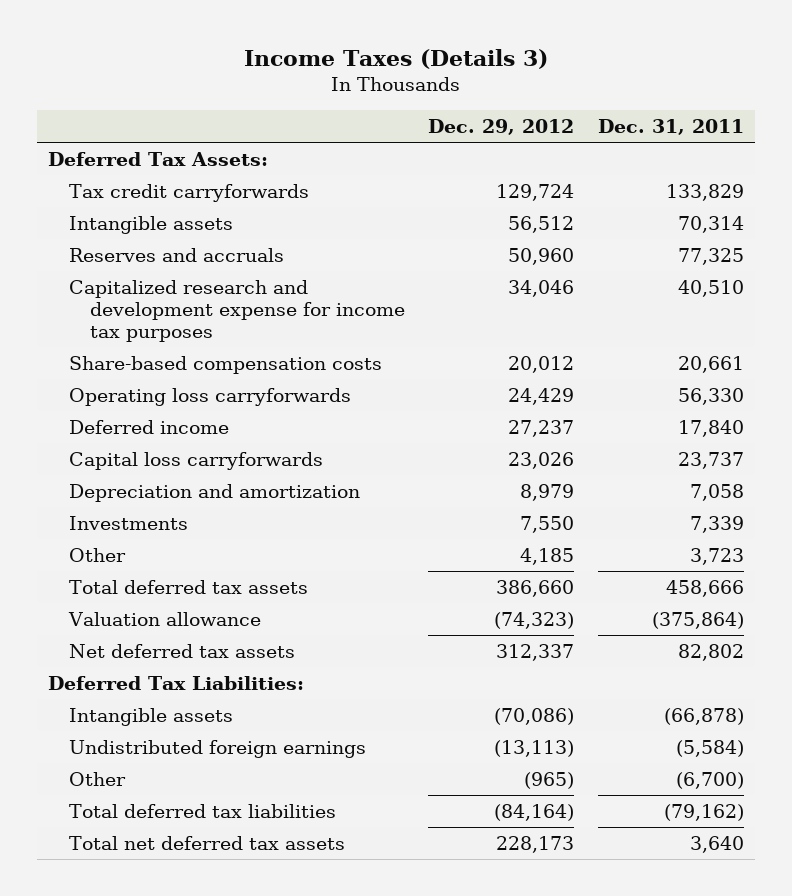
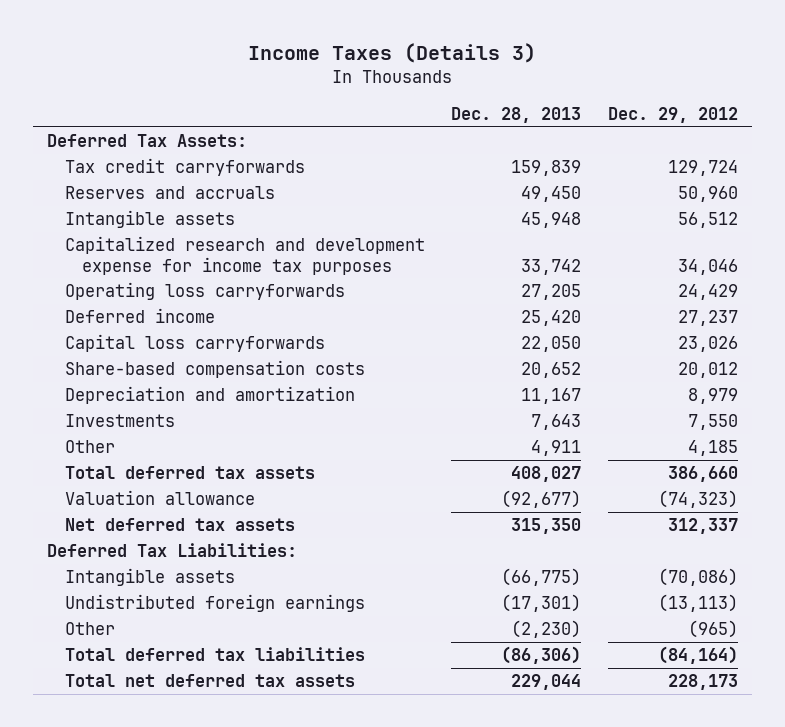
[597,118,744,135] Dec. 31, 2011 -> none
none -> [451,106,582,123] Dec. 28, 2013
[69,215,234,234] Intangible assets -> [64,210,235,229] Intangible assets
[69,355,383,374] Share-based compensation costs -> [64,360,365,379] Share-based compensation costs

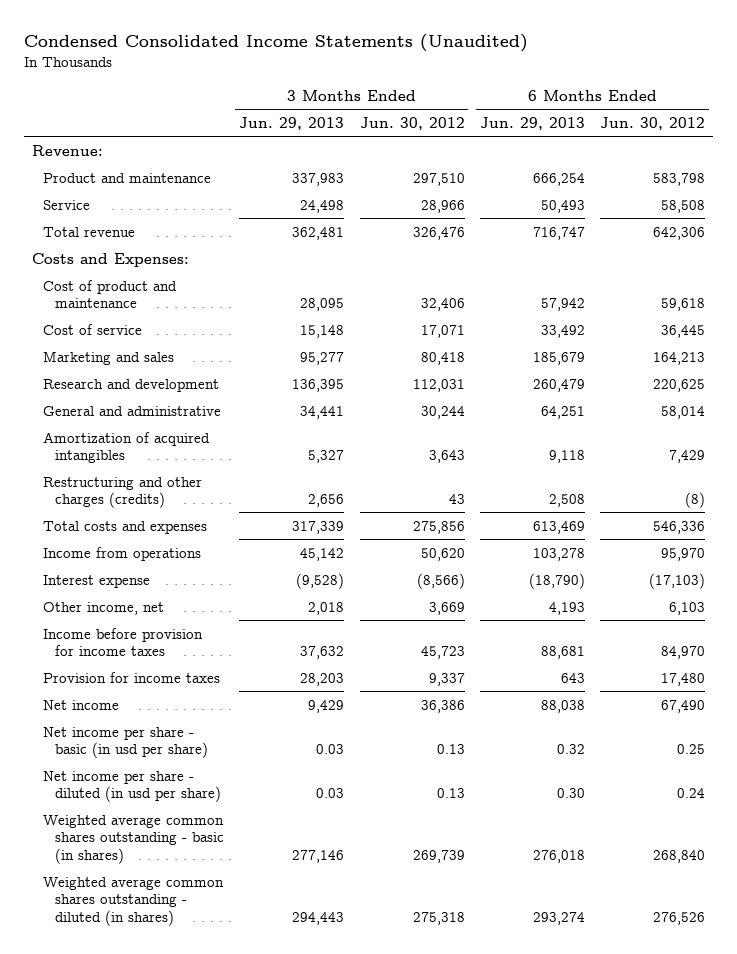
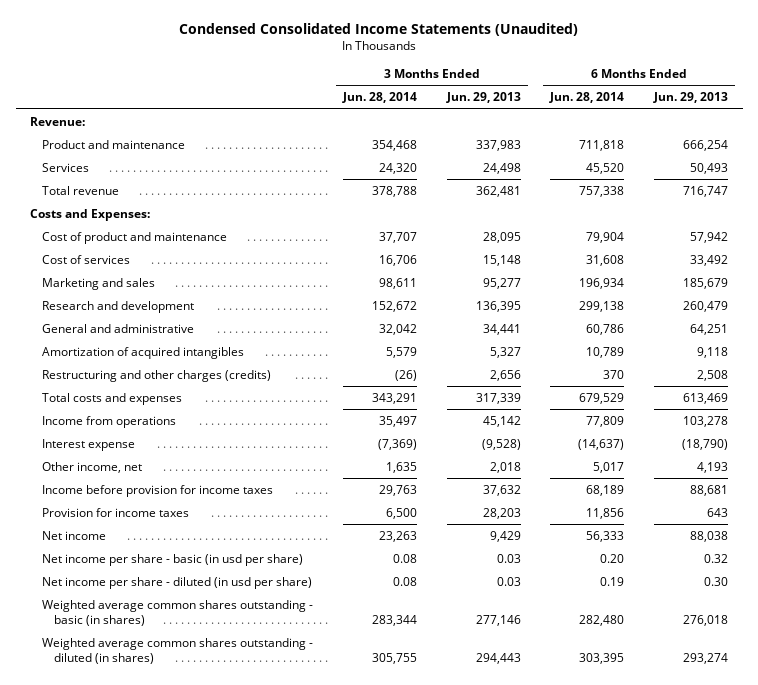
[359,116,465,130] Jun. 30, 2012 -> none
[600,116,706,130] Jun. 30, 2012 -> none
none -> [341,92,417,104] Jun. 28, 2014
none -> [549,92,625,104] Jun. 28, 2014
[43,199,91,210] Service -> [42,162,90,172] Services
[43,323,143,335] Cost of service -> [42,254,131,264] Cost of services

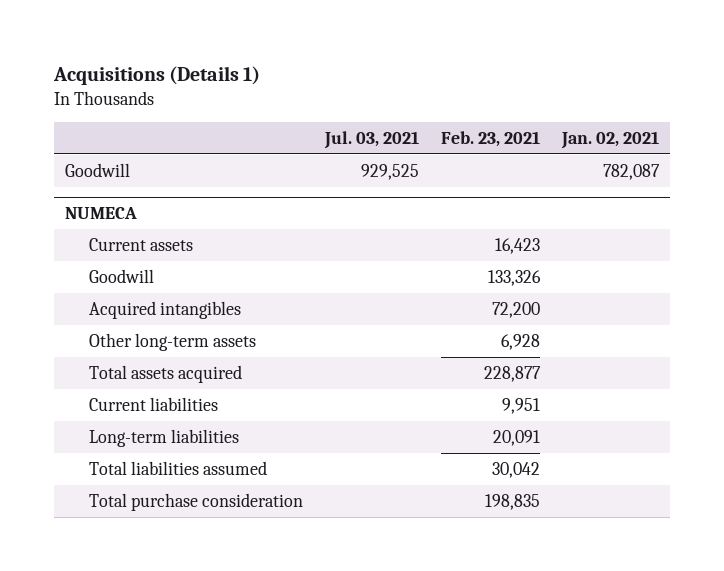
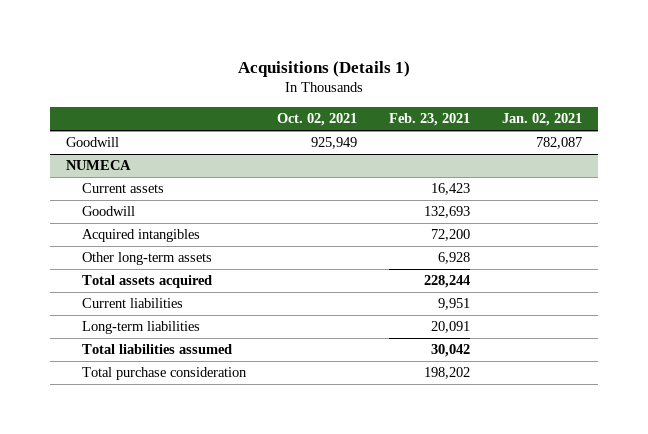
[323,130,419,149] Jul. 03, 2021 -> none
none -> [277,113,358,127] Oct. 02, 2021
[487,269,541,286] 133,326 -> [424,206,471,219] 132,693
[483,365,541,382] 228,877 -> [424,275,471,289] 228,244
[484,493,540,510] 198,835 -> [424,367,471,380] 198,202

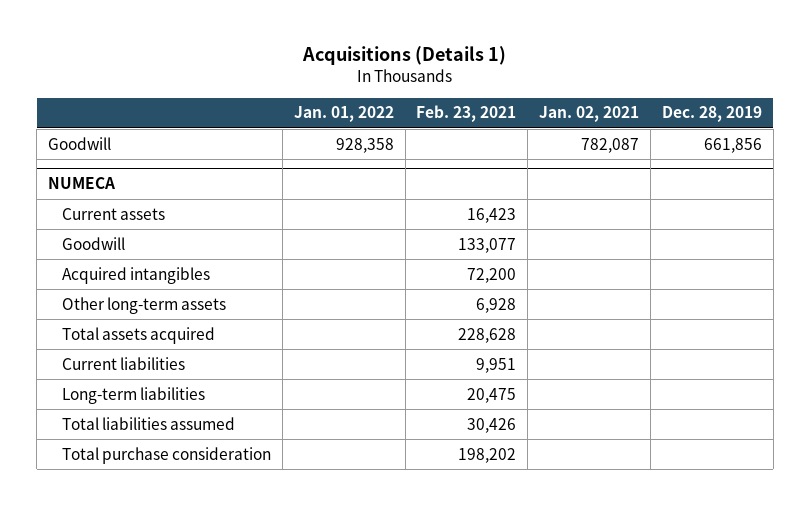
[277,113,358,127] Oct. 02, 2021 -> none
none -> [293,106,394,123] Jan. 01, 2022
none -> [661,106,762,123] Dec. 28, 2019
[424,206,471,219] 132,693 -> [458,237,517,253] 133,077
[424,275,471,289] 228,244 -> [458,327,517,343] 228,628
[431,321,471,334] 20,091 -> [467,387,517,403] 20,475
[431,344,471,358] 30,042 -> [467,417,517,433] 30,426

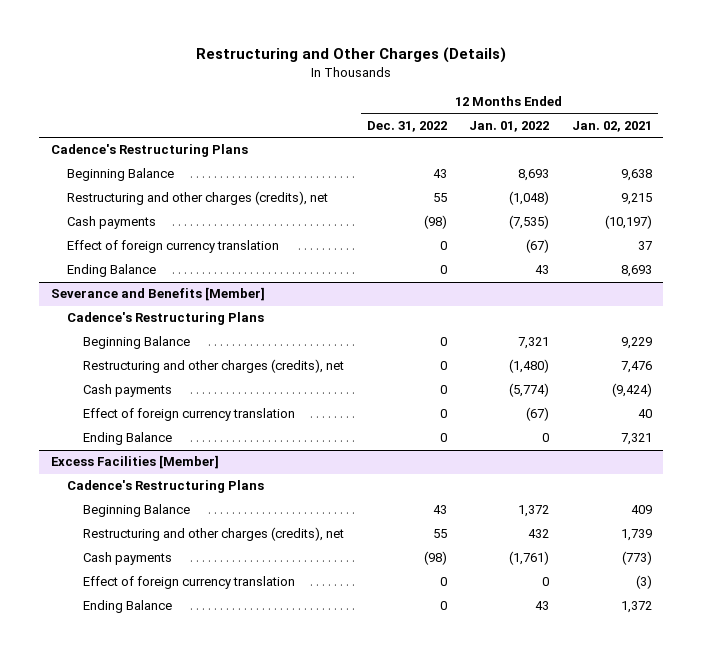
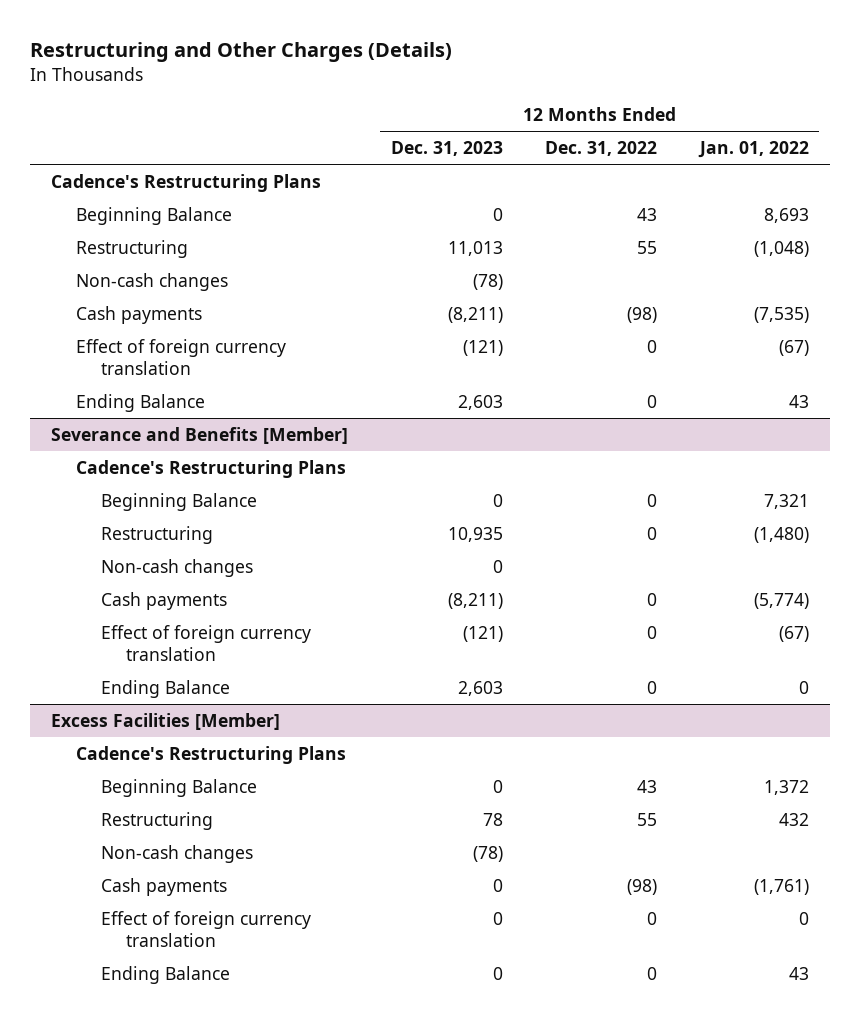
[572,120,653,132] Jan. 02, 2021 -> none
none -> [390,140,503,156] Dec. 31, 2023
[66,191,328,206] Restructuring and other charges (credits), net -> [76,239,189,258] Restructuring
none -> [76,272,229,291] Non-cash changes
[82,359,344,374] Restructuring and other charges (credits), net -> [101,525,214,544] Restructuring
none -> [101,558,254,577] Non-cash changes
[82,527,344,542] Restructuring and other charges (credits), net -> [101,811,214,830] Restructuring
none -> [101,844,254,863] Non-cash changes

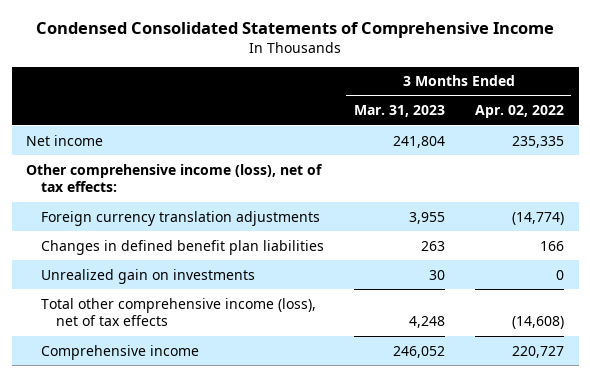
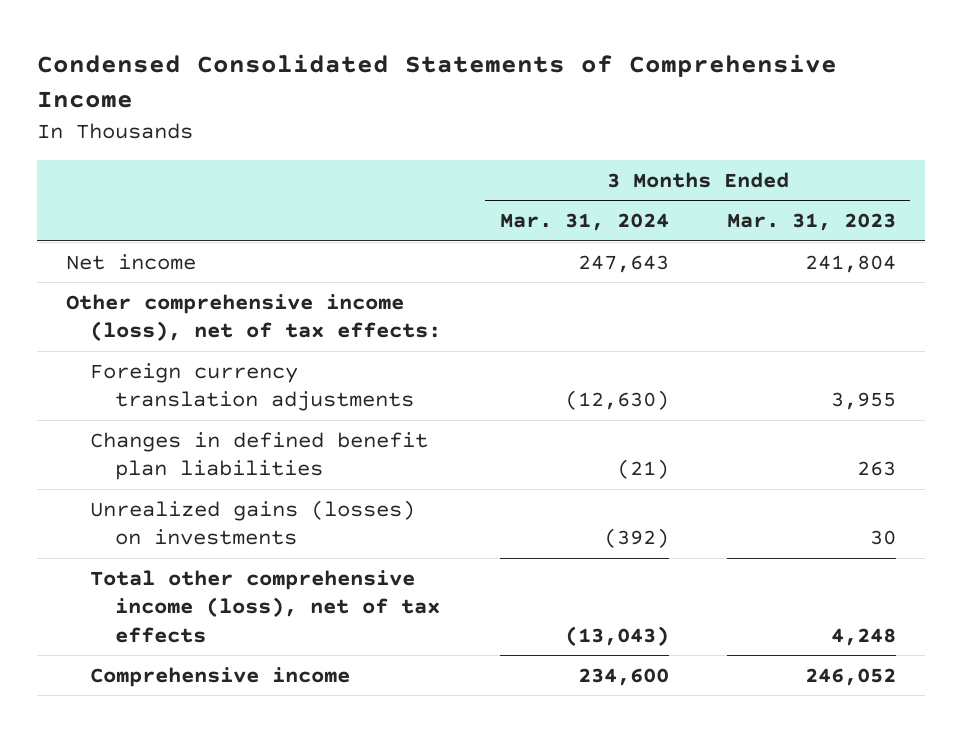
[474,105,564,119] Apr. 02, 2022 -> none
none -> [499,213,669,232] Mar. 31, 2024
[41,268,256,284] Unrealized gain on investments -> [90,499,416,546] Unrealized gains (losses) on investments

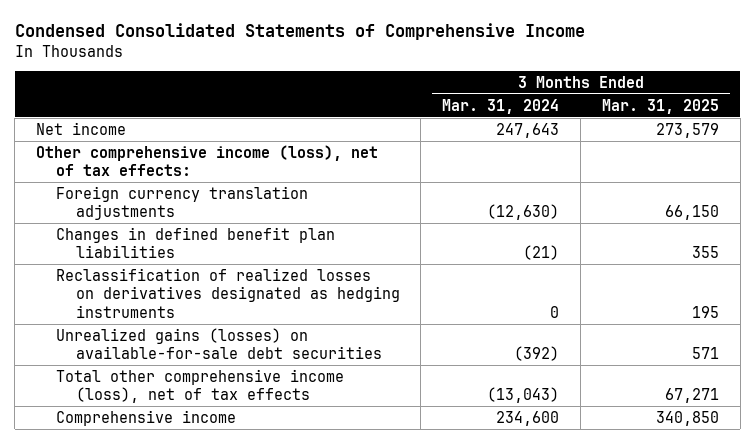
[726,213,896,232] Mar. 31, 2023 -> none
none -> [601,98,719,114] Mar. 31, 2025
none -> [55,267,400,318] Reclassification of realized losses on derivatives designated as hedging instruments
[90,499,416,546] Unrealized gains (losses) on investments -> [55,327,382,360] Unrealized gains (losses) on available-for-sale debt securities

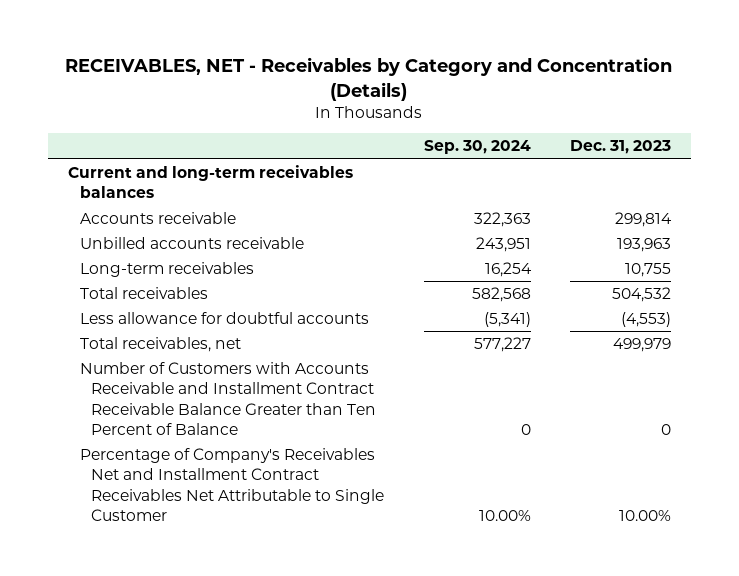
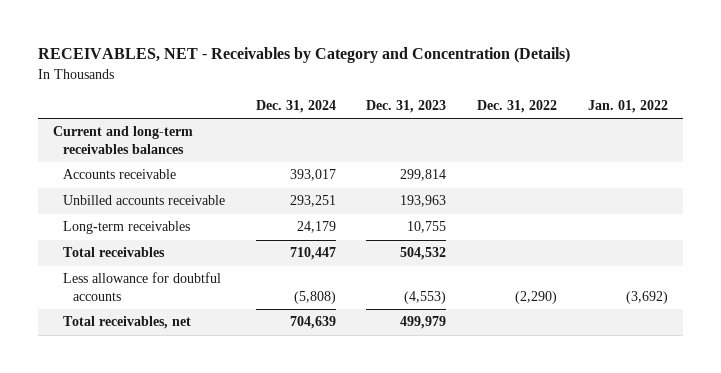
[423,140,531,155] Sep. 30, 2024 -> none
none -> [255,100,336,114] Dec. 31, 2024
none -> [477,100,558,114] Dec. 31, 2022
none -> [587,100,668,114] Jan. 01, 2022
[79,362,377,435] Number of Customers with Accounts Receivable and Installment Contract Receivable Balance Greater than Ten Percent of Balance -> none
[79,448,385,521] Percentage of Company's Receivables Net and Installment Contract Receivables Net Attributable to Single Customer -> none

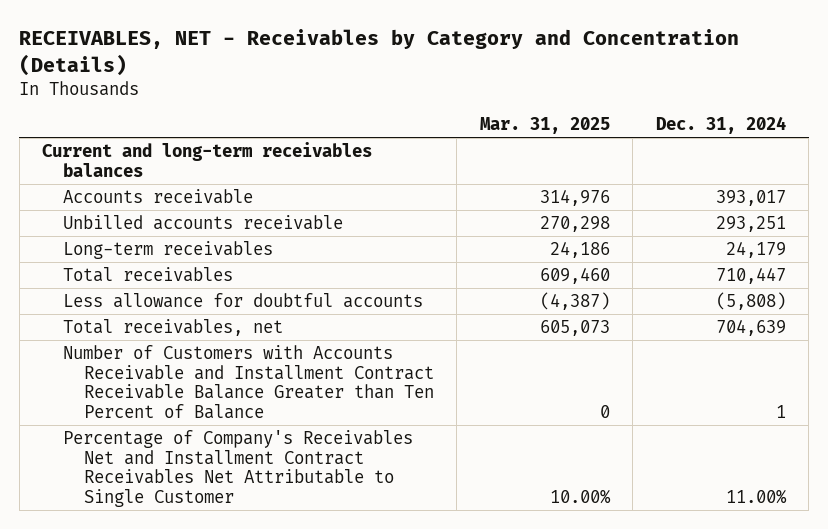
[366,100,447,114] Dec. 31, 2023 -> none
[477,100,558,114] Dec. 31, 2022 -> none
[587,100,668,114] Jan. 01, 2022 -> none
none -> [479,117,610,135] Mar. 31, 2025
none -> [62,344,434,419] Number of Customers with Accounts Receivable and Installment Contract Receivable Balance Greater than Ten Percent of Balance
none -> [62,429,413,507] Percentage of Company's Receivables Net and Installment Contract Receivables Net Attributable to Single Customer

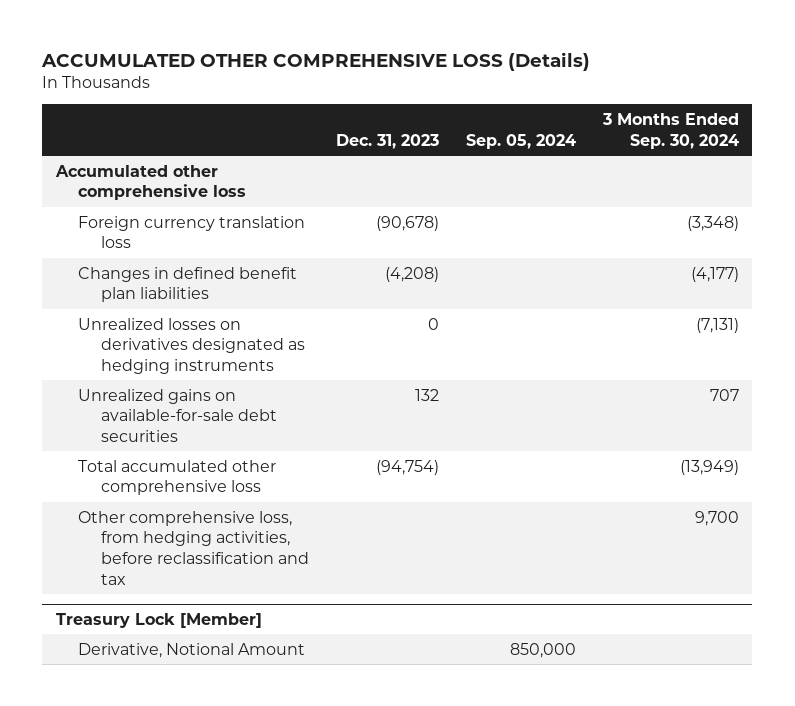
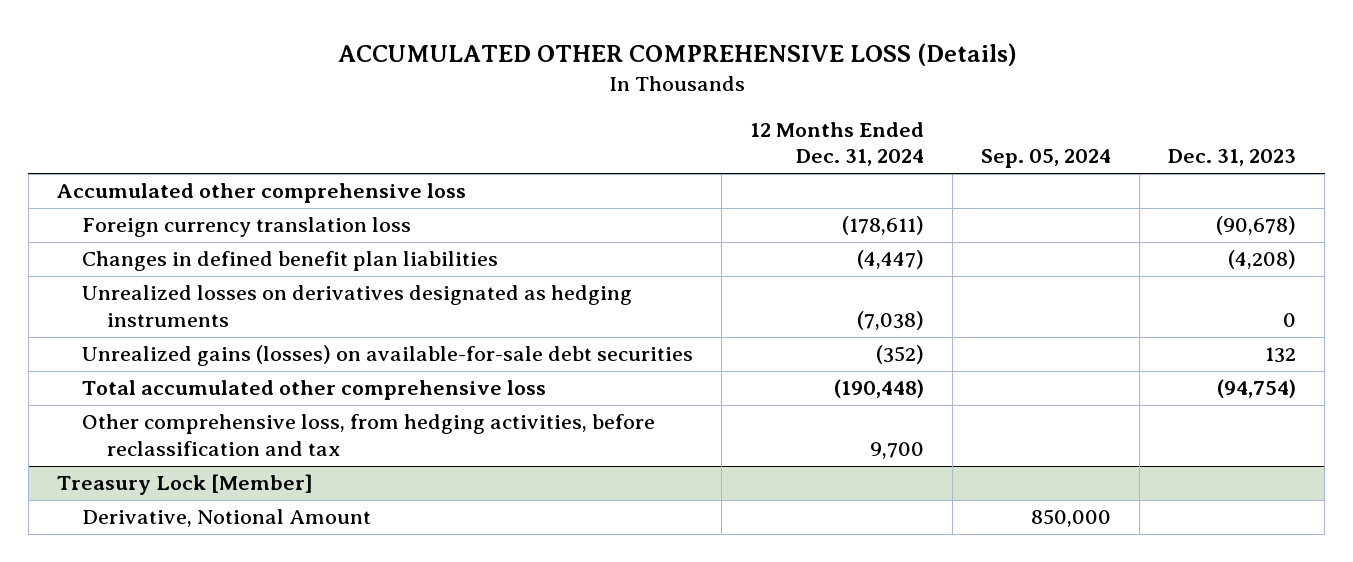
[602,112,740,149] 3 Months Ended Sep. 30, 2024 -> none
none -> [749,121,924,167] 12 Months Ended Dec. 31, 2024
[78,388,278,443] Unrealized gains on available-for-sale debt securities -> [81,345,693,367] Unrealized gains (losses) on available-for-sale debt securities

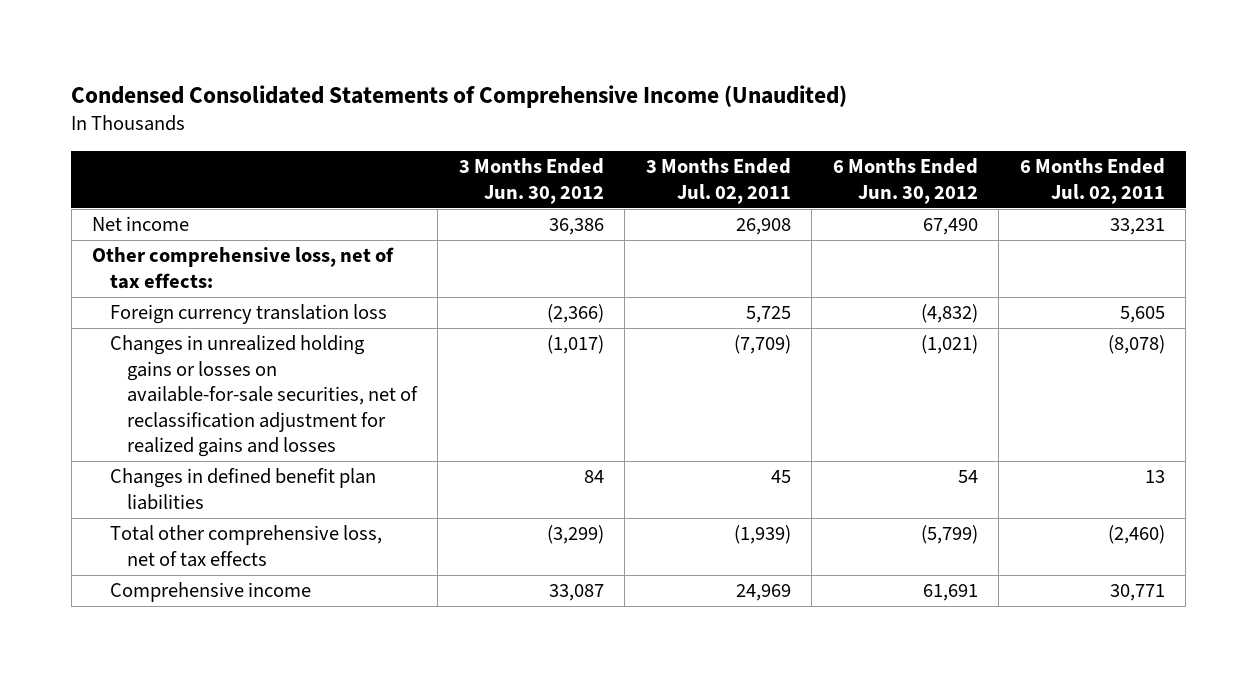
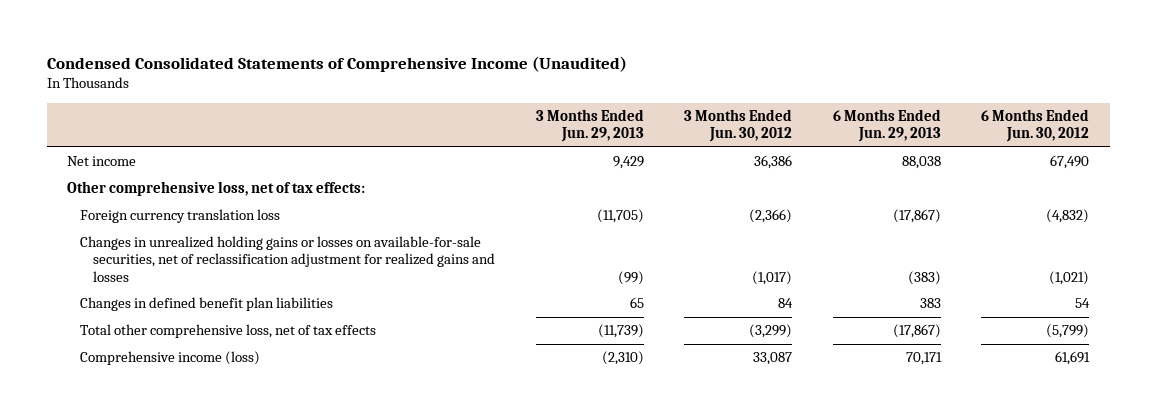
[645,158,791,204] 3 Months Ended Jul. 02, 2011 -> none
[1019,158,1165,204] 6 Months Ended Jul. 02, 2011 -> none
none -> [535,108,644,143] 3 Months Ended Jun. 29, 2013
none -> [832,108,941,143] 6 Months Ended Jun. 29, 2013
[109,582,311,603] Comprehensive income -> [80,351,261,366] Comprehensive income (loss)

